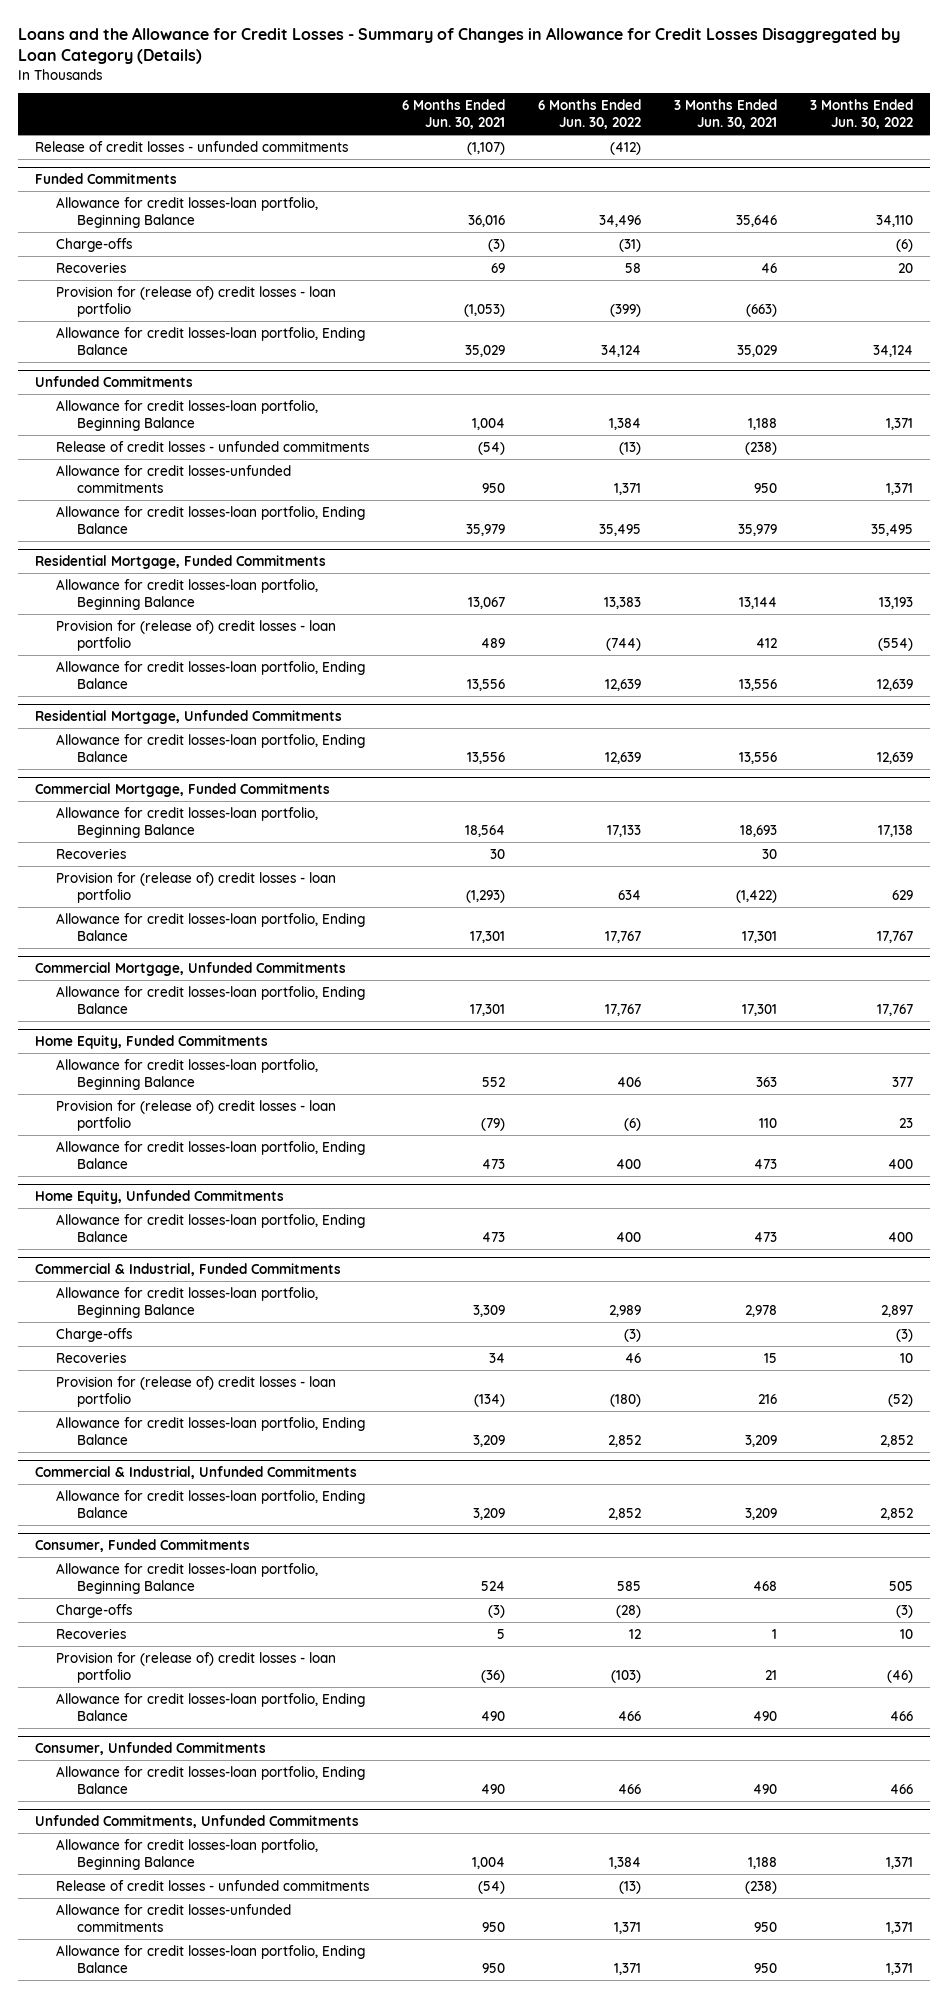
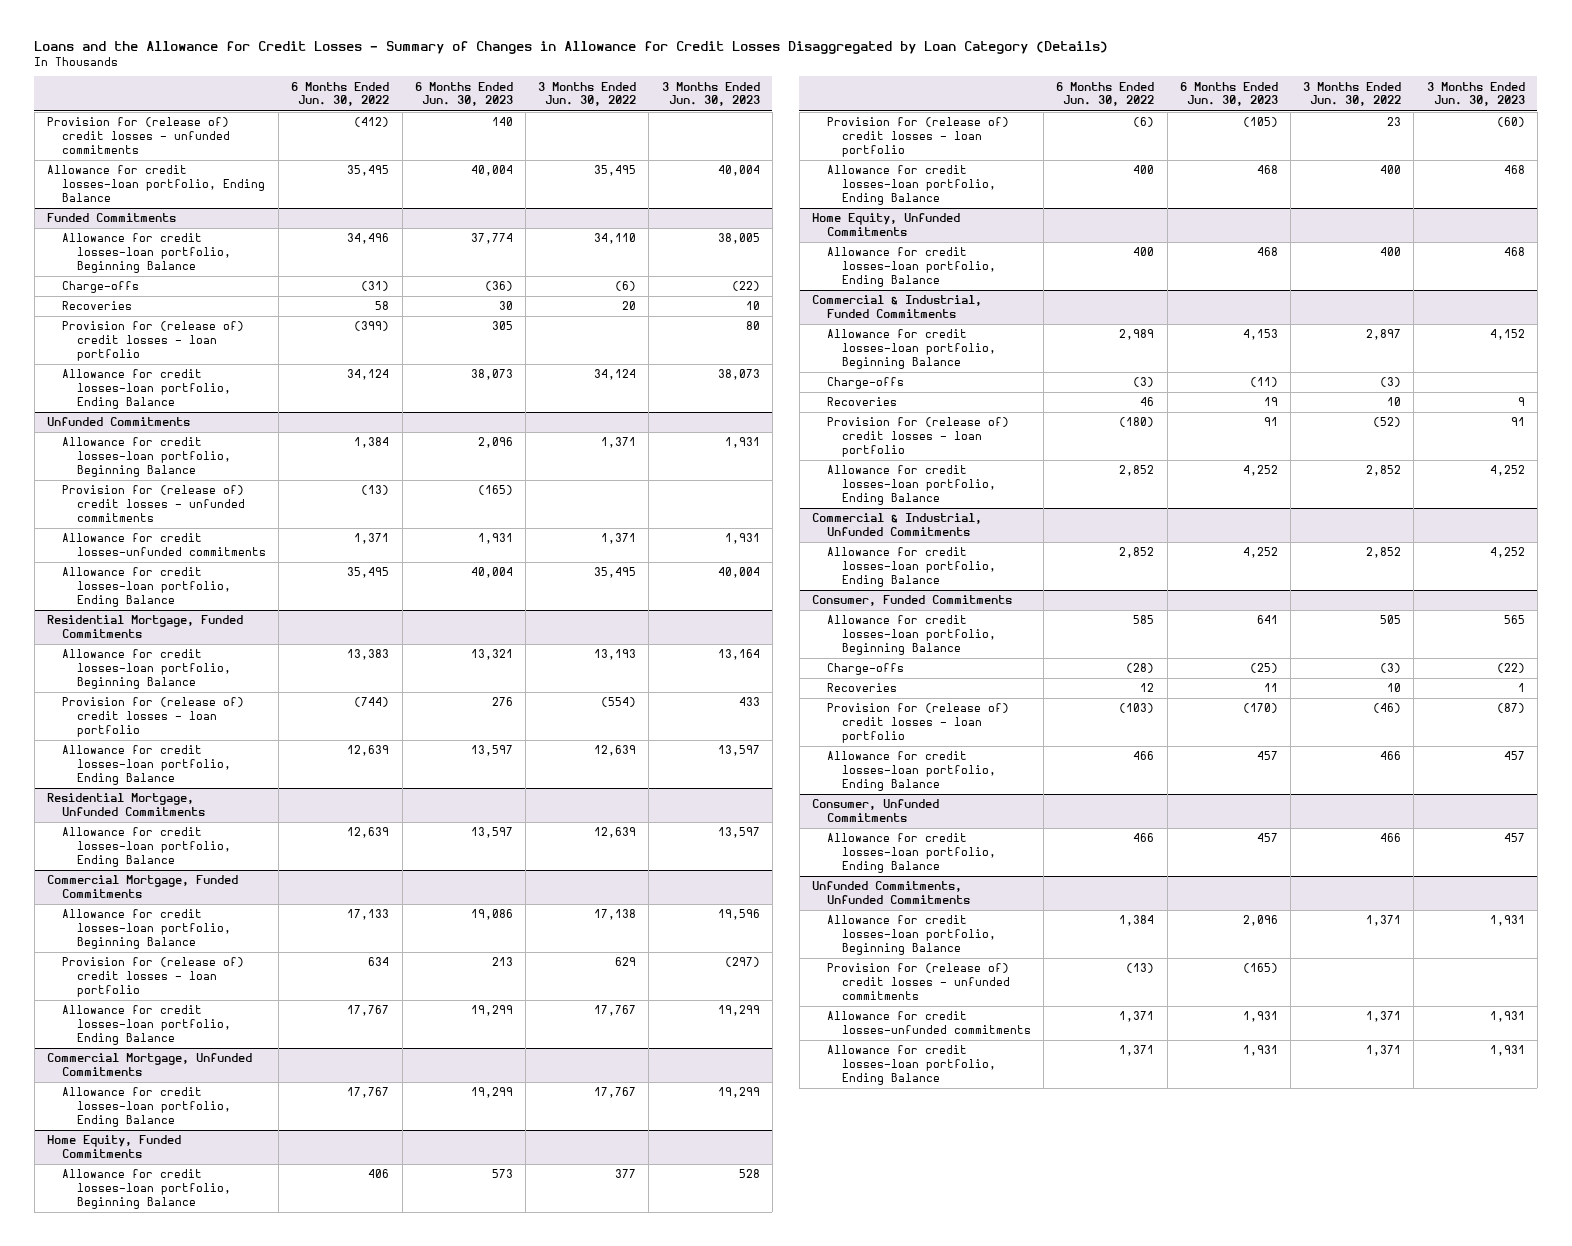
[402,99,506,130] 6 Months Ended Jun. 30, 2021 -> none
[674,99,778,130] 3 Months Ended Jun. 30, 2021 -> none
none -> [414,81,513,107] 6 Months Ended Jun. 30, 2023
none -> [661,81,760,107] 3 Months Ended Jun. 30, 2023
[35,140,349,152] Release of credit losses - unfunded commitments -> [47,117,230,154] Provision for (release of) credit losses - unfunded commitments
none -> [47,165,265,202] Allowance for credit losses-loan portfolio, Ending Balance
[55,440,369,452] Release of credit losses - unfunded commitments -> [61,485,245,522] Provision for (release of) credit losses - unfunded commitments
[55,847,126,859] Recoveries -> none
[55,1879,369,1891] Release of credit losses - unfunded commitments -> [826,963,1010,1000] Provision for (release of) credit losses - unfunded commitments

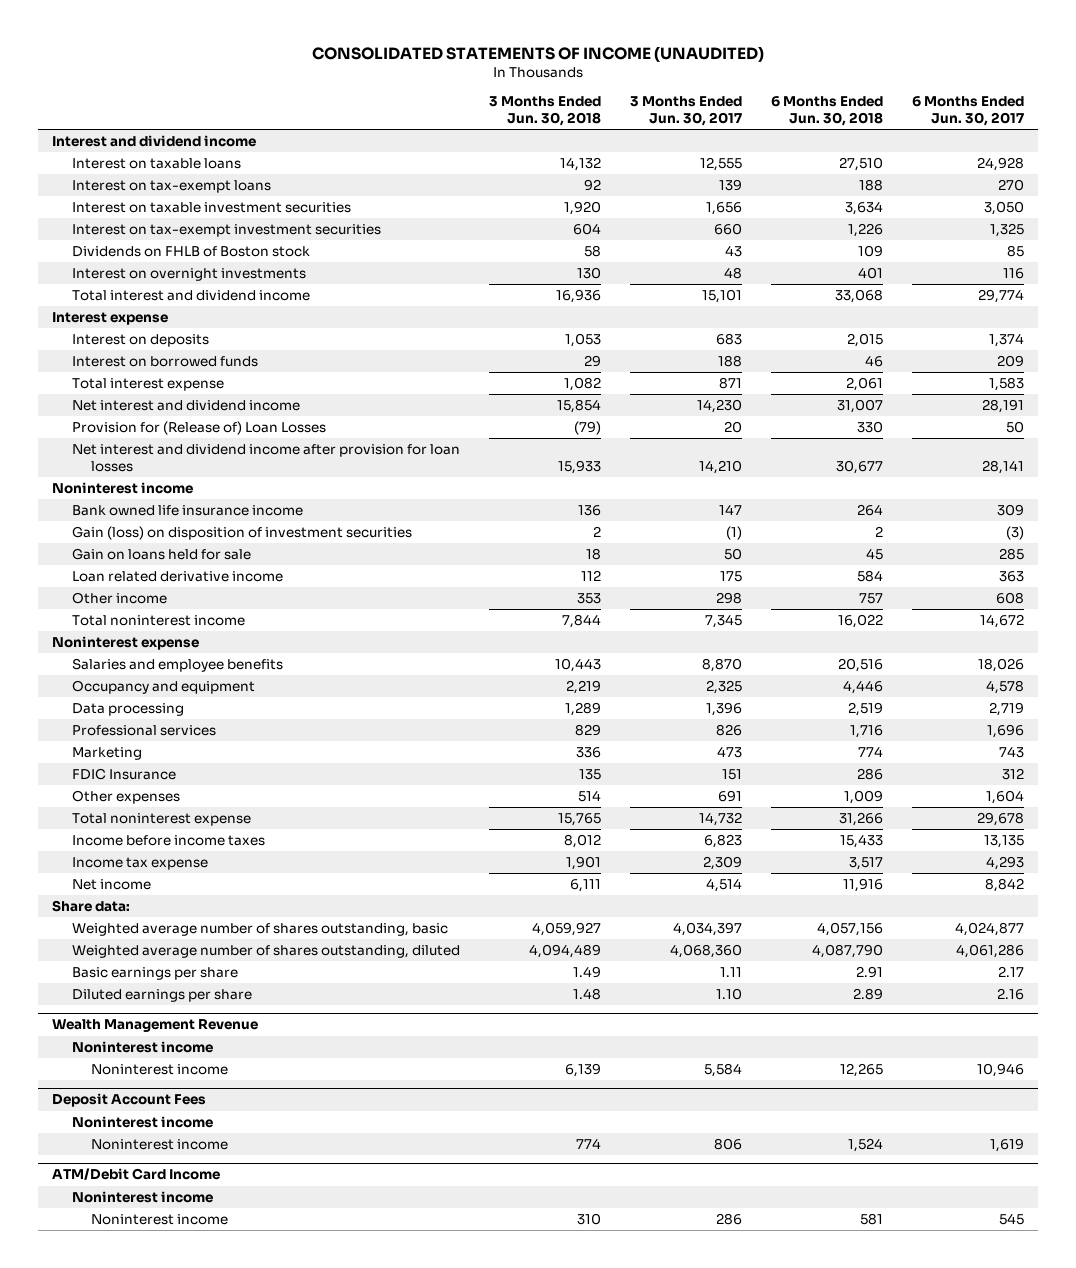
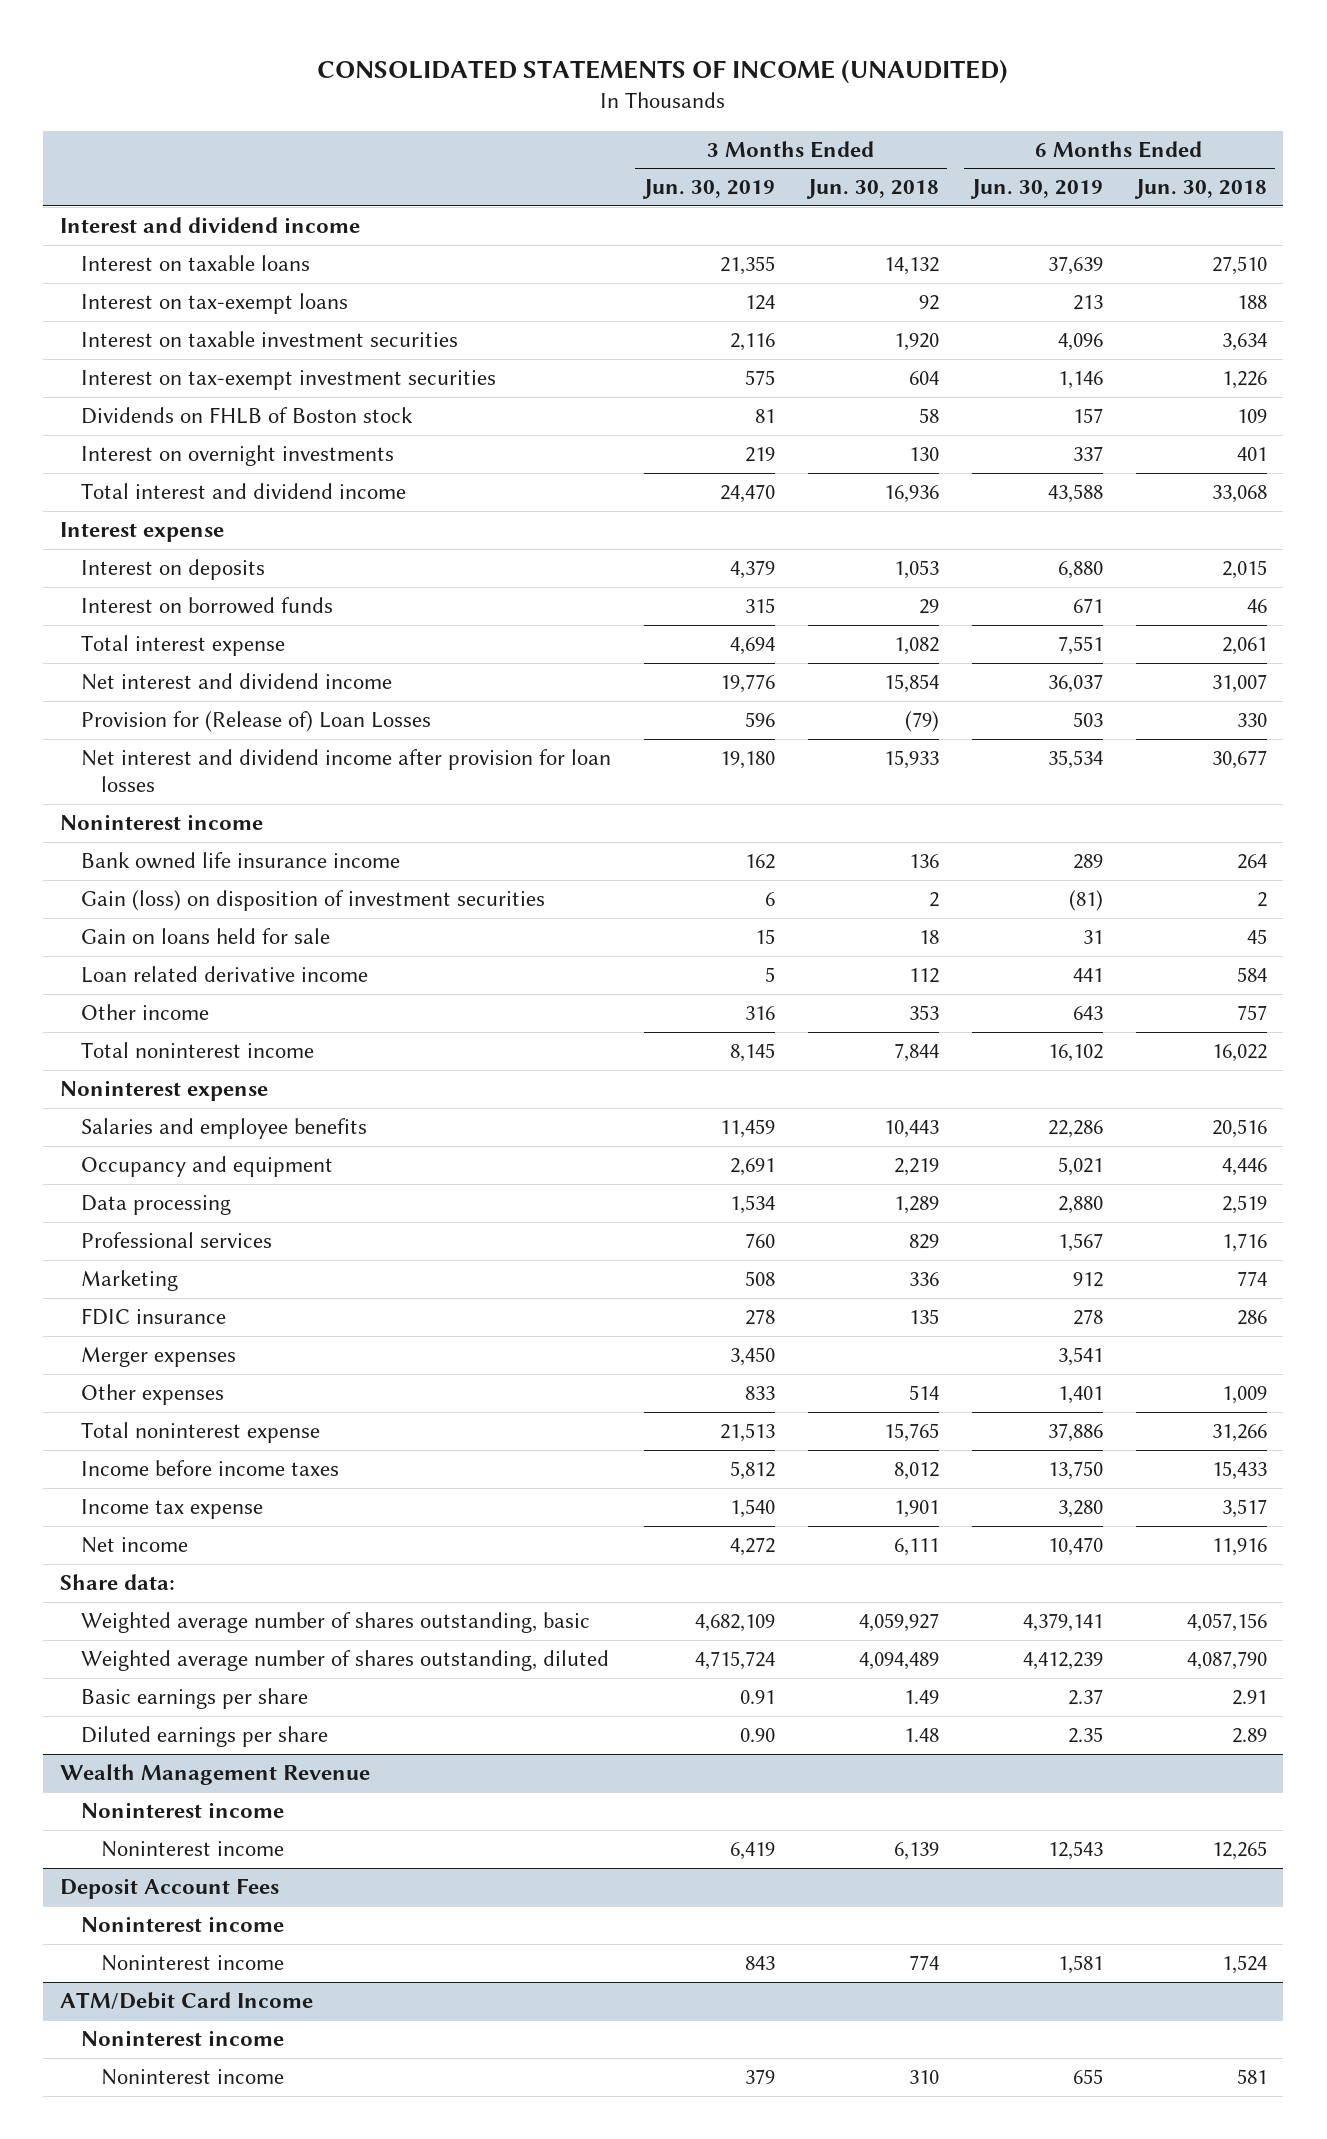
[629,96,742,127] 3 Months Ended Jun. 30, 2017 -> none
[911,96,1024,127] 6 Months Ended Jun. 30, 2017 -> none
none -> [641,179,775,200] Jun. 30, 2019
none -> [969,179,1103,200] Jun. 30, 2019
[71,767,176,780] FDIC Insurance -> [80,1308,226,1326] FDIC insurance
none -> [80,1347,236,1368] Merger expenses

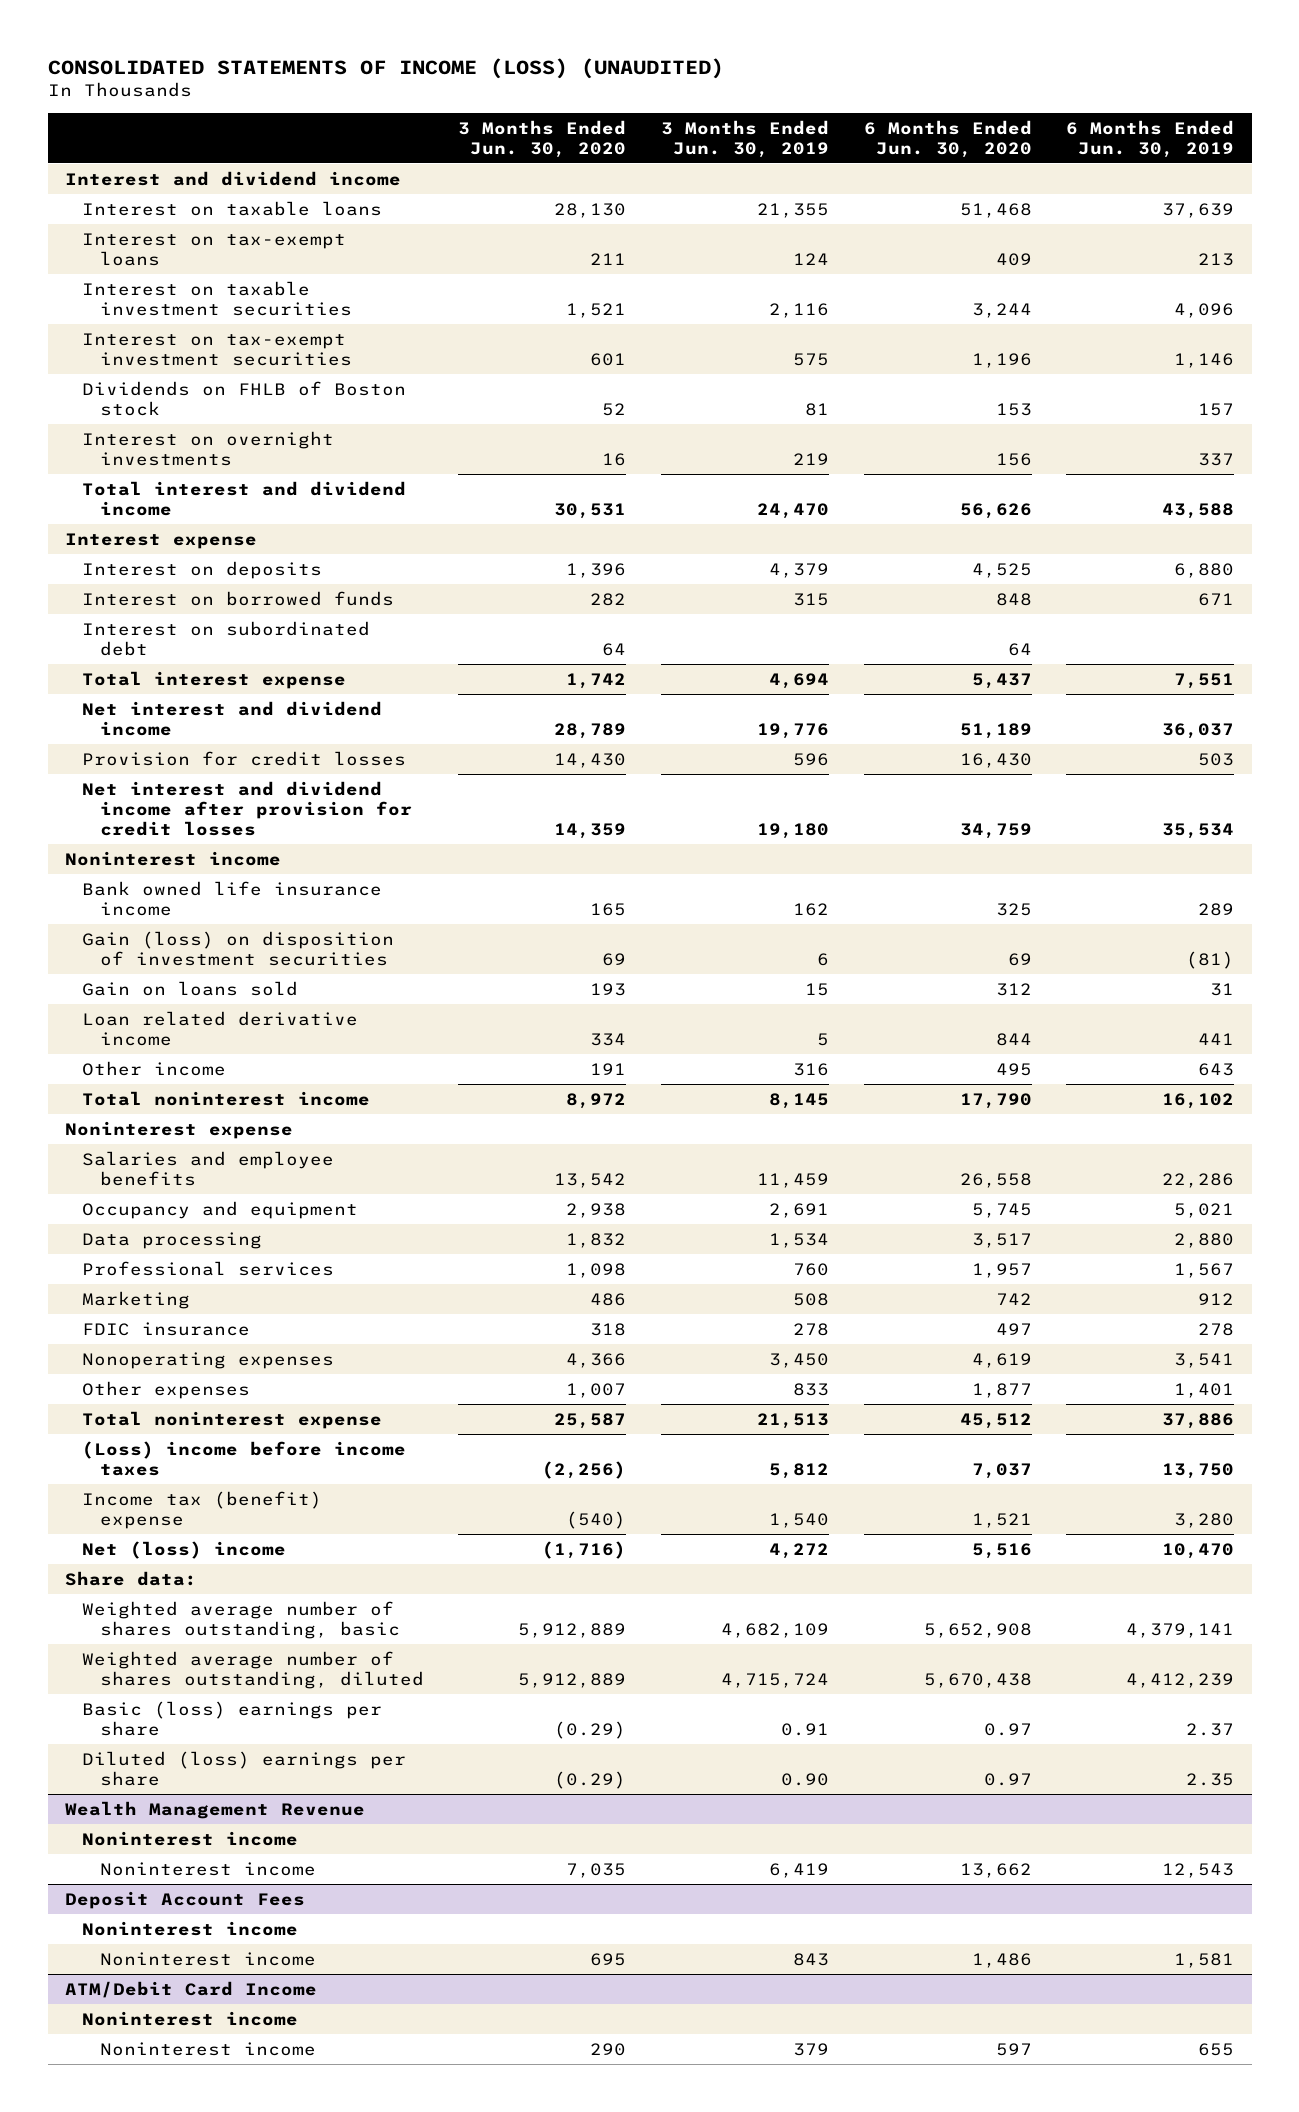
[317,59,1009,85] CONSOLIDATED STATEMENTS OF INCOME (UNAUDITED) -> [47,57,724,79] CONSOLIDATED STATEMENTS OF INCOME (LOSS) (UNAUDITED)
[805,179,939,200] Jun. 30, 2018 -> none
[1133,179,1267,200] Jun. 30, 2018 -> none
none -> [458,119,627,158] 3 Months Ended Jun. 30, 2020
none -> [863,119,1032,158] 6 Months Ended Jun. 30, 2020
none -> [82,620,371,656] Interest on subordinated debt
[80,711,431,733] Provision for (Release of) Loan Losses -> [82,750,407,766] Provision for credit losses
[80,749,611,792] Net interest and dividend income after provision for loan losses -> [82,780,412,836] Net interest and dividend income after provision for credit losses
[80,928,330,945] Gain on loans held for sale -> [82,980,299,996] Gain on loans sold
[80,1347,236,1368] Merger expenses -> [82,1351,335,1369] Nonoperating expenses
[80,1460,339,1477] Income before income taxes -> [82,1440,407,1476] (Loss) income before income taxes
[80,1499,263,1520] Income tax expense -> [82,1490,323,1529] Income tax (benefit) expense
[80,1537,188,1554] Net income -> [82,1540,287,1559] Net (loss) income
[80,1688,308,1710] Basic earnings per share -> [82,1700,383,1736] Basic (loss) earnings per share
[80,1726,328,1748] Diluted earnings per share -> [82,1750,407,1786] Diluted (loss) earnings per share

